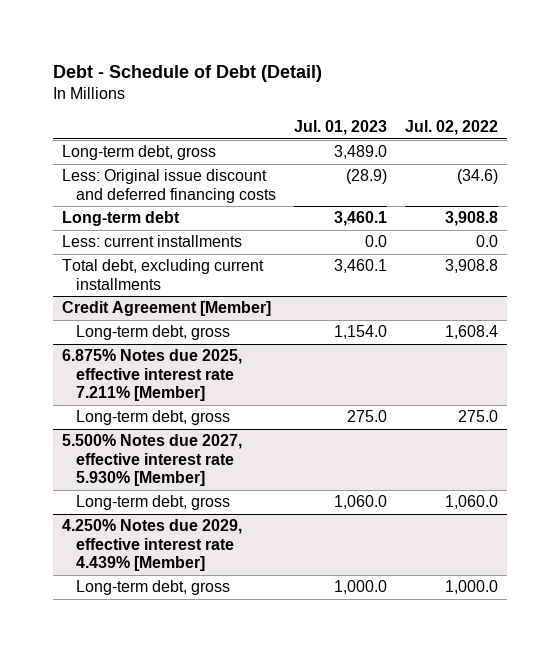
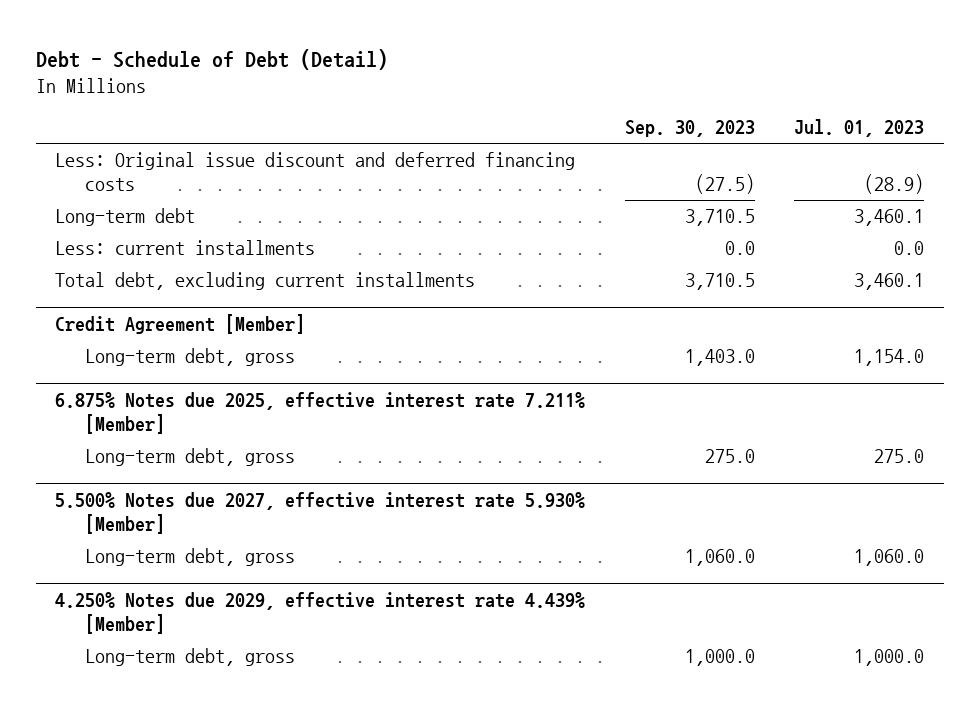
[404,120,498,136] Jul. 02, 2022 -> none
none -> [624,120,755,138] Sep. 30, 2023
[62,145,217,161] Long-term debt, gross -> none

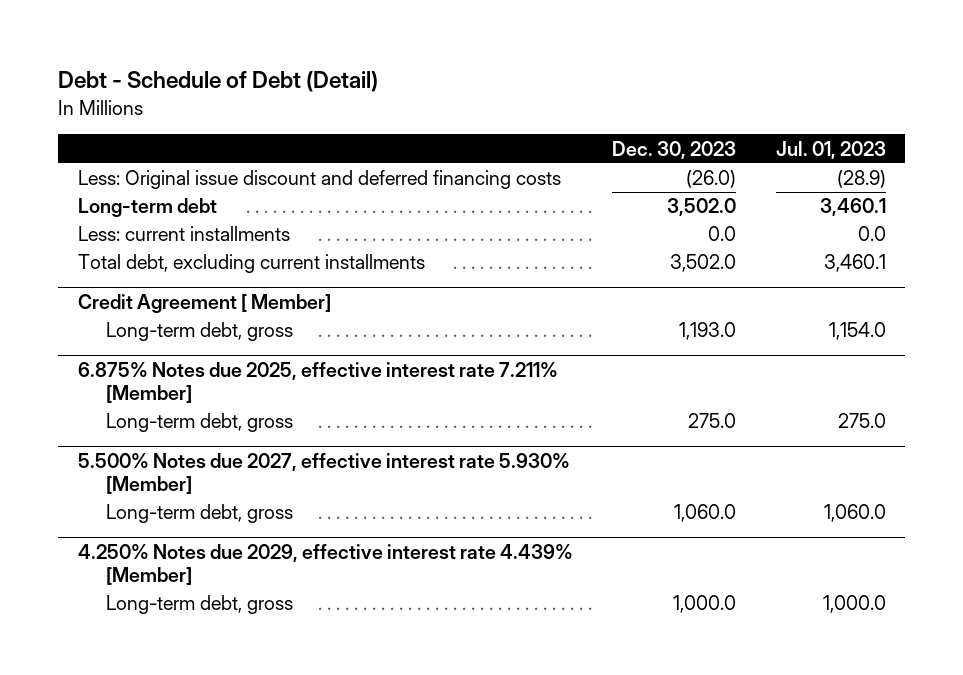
[624,120,755,138] Sep. 30, 2023 -> none
none -> [612,140,737,159] Dec. 30, 2023
[55,314,306,335] Credit Agreement [Member] -> [77,294,331,314] Credit Agreement [ Member]

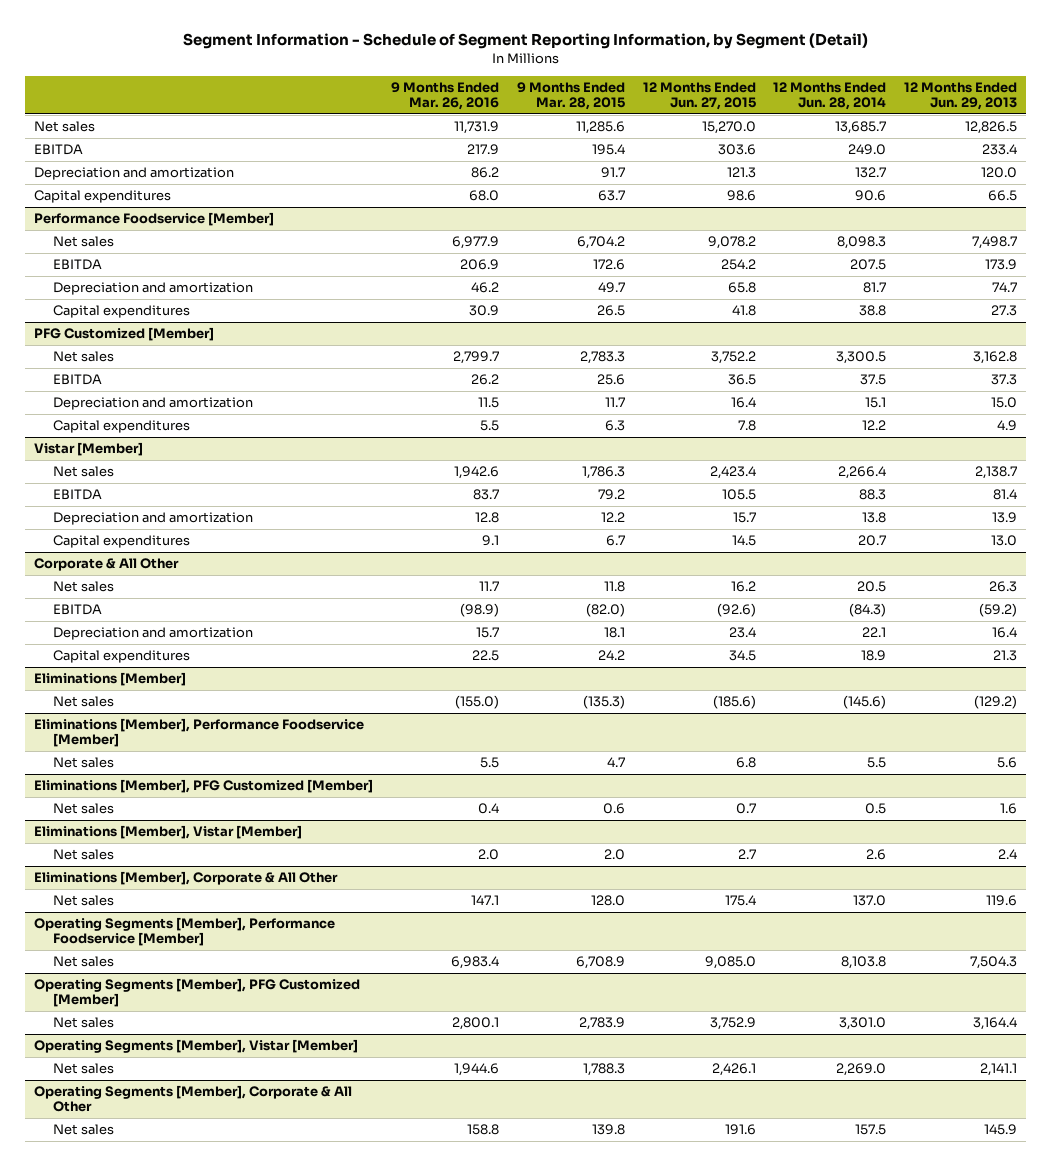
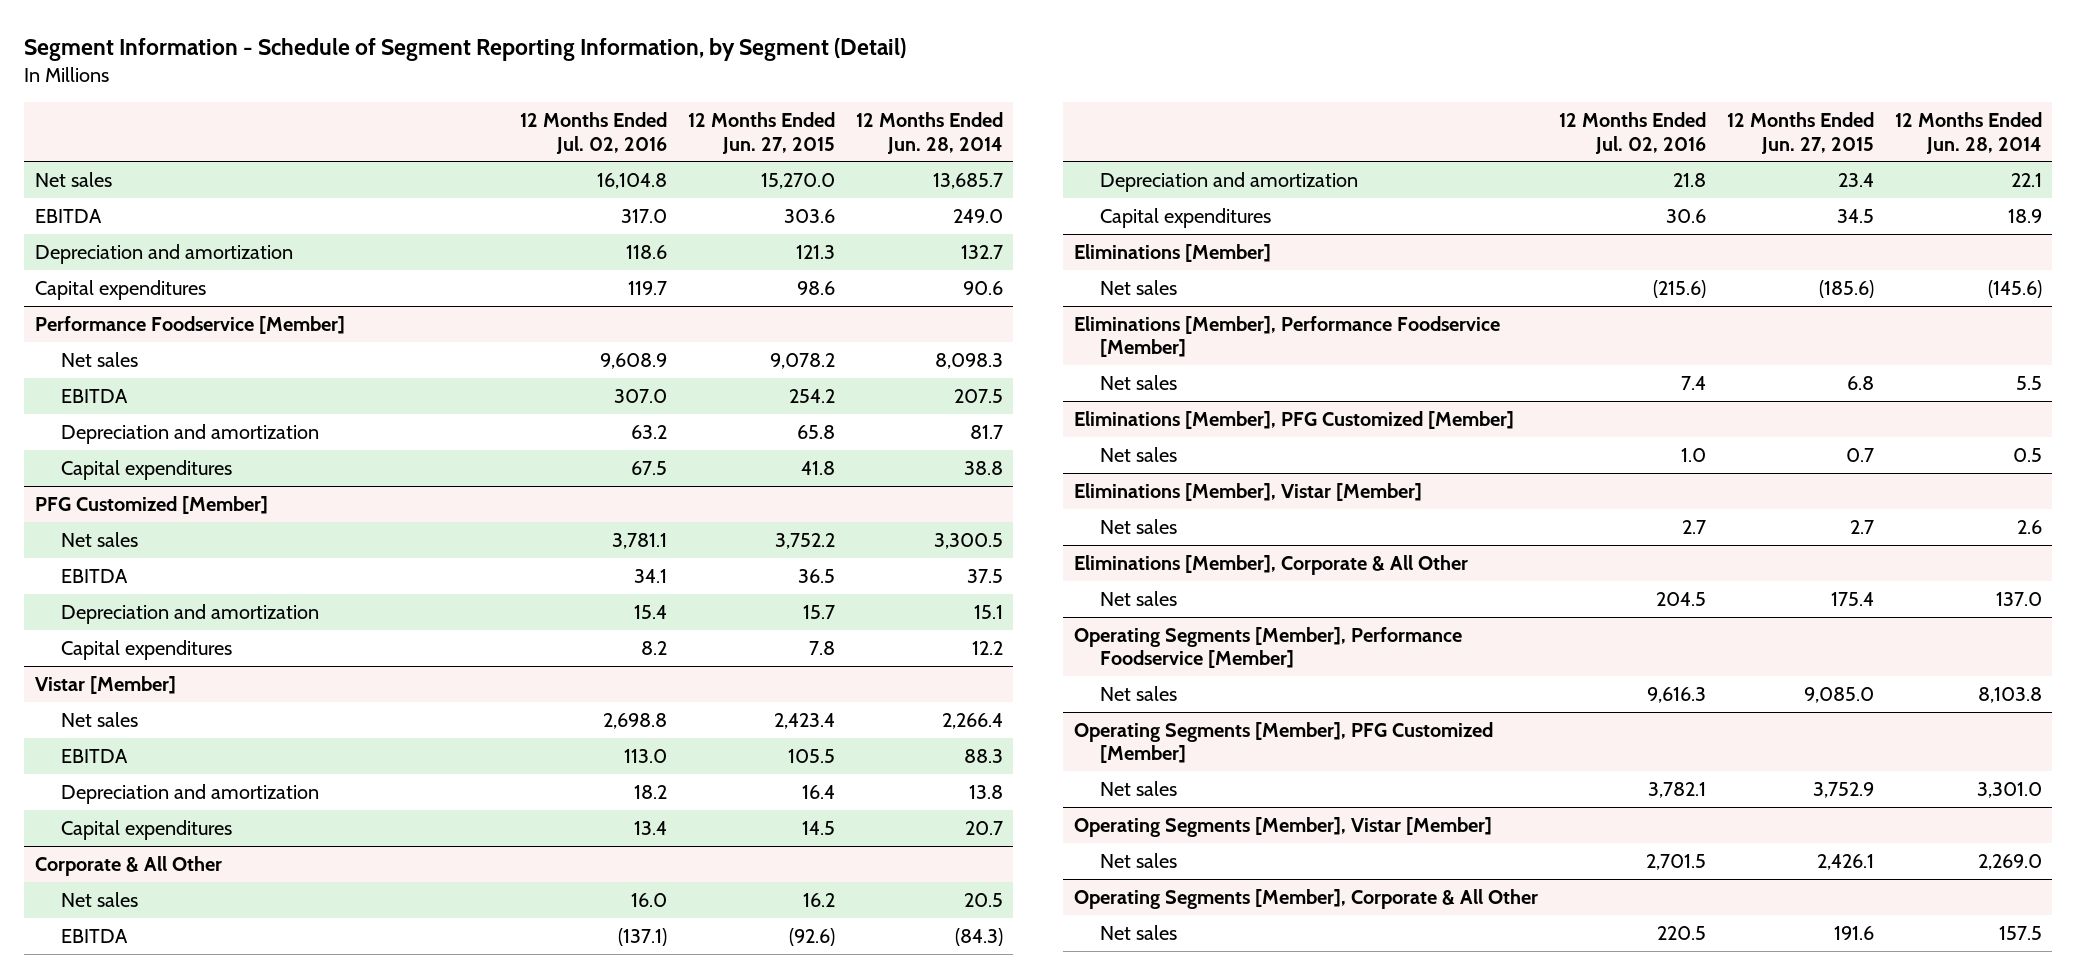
[391,81,500,110] 9 Months Ended Mar. 26, 2016 -> none
[516,81,625,110] 9 Months Ended Mar. 28, 2015 -> none
[903,81,1017,110] 12 Months Ended Jun. 29, 2013 -> none
none -> [519,111,667,154] 12 Months Ended Jul. 02, 2016
[730,397,756,409] 16.4 -> [802,604,835,619] 15.7
[732,512,756,524] 15.7 -> [801,784,835,799] 16.4

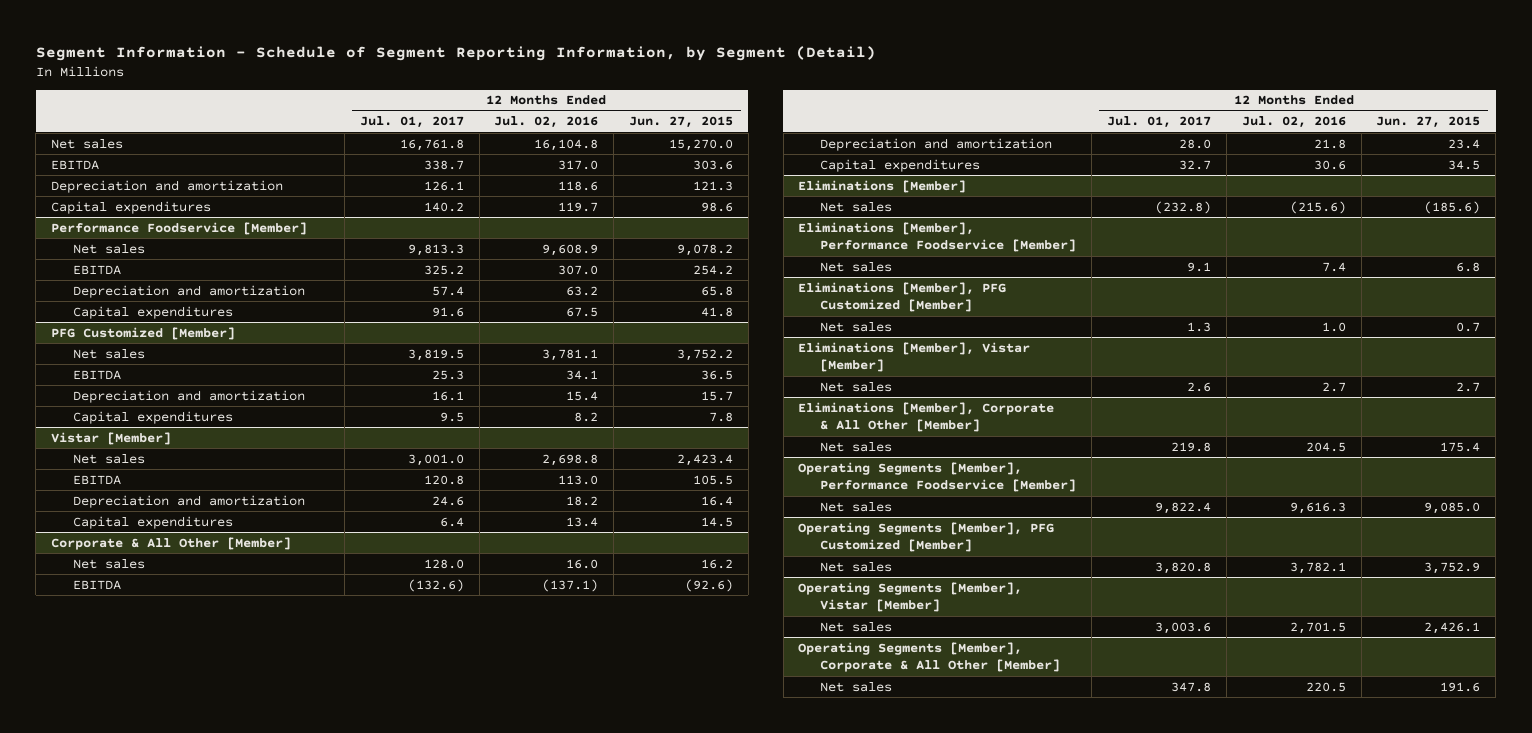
[855,111,1003,154] 12 Months Ended Jun. 28, 2014 -> none
none -> [359,116,464,129] Jul. 01, 2017
[34,855,222,876] Corporate & All Other -> [51,536,292,550] Corporate & All Other [Member]
[1073,554,1468,575] Eliminations [Member], Corporate & All Other -> [798,401,1055,433] Eliminations [Member], Corporate & All Other [Member]
[1073,888,1538,909] Operating Segments [Member], Corporate & All Other -> [798,641,1061,673] Operating Segments [Member], Corporate & All Other [Member]

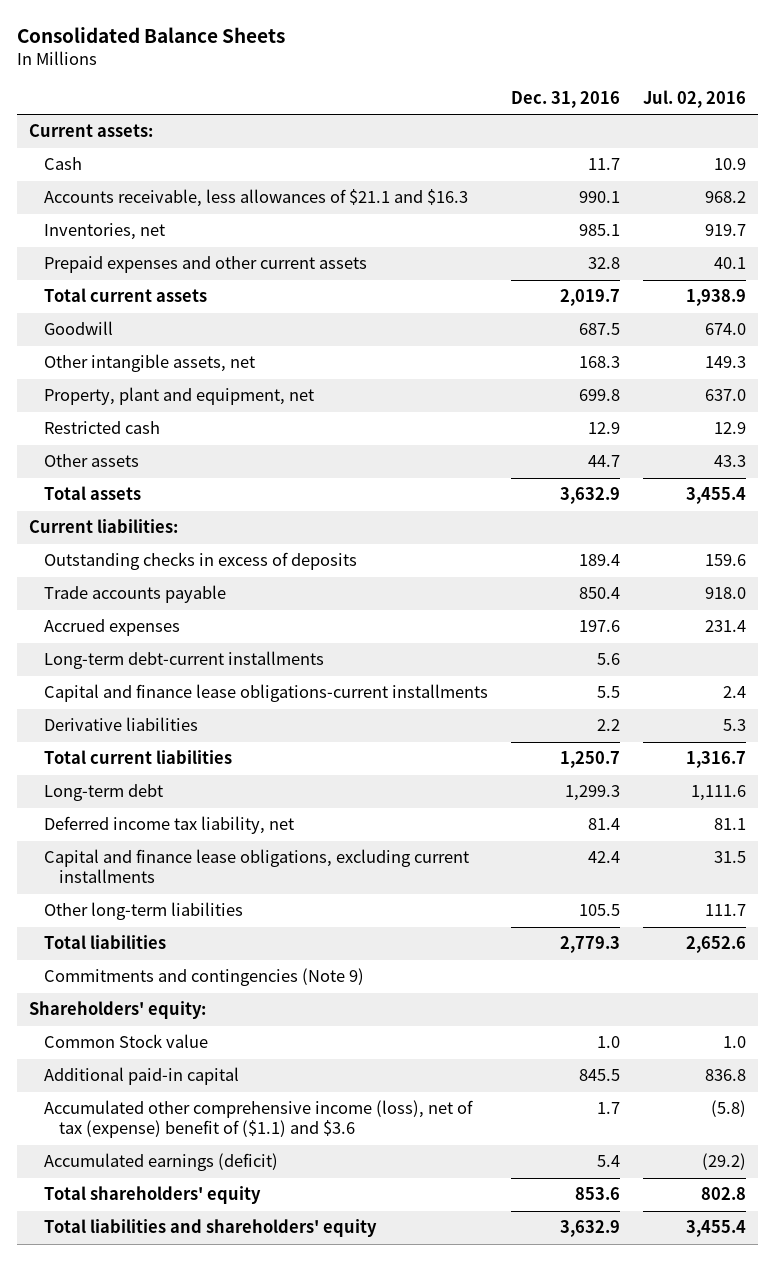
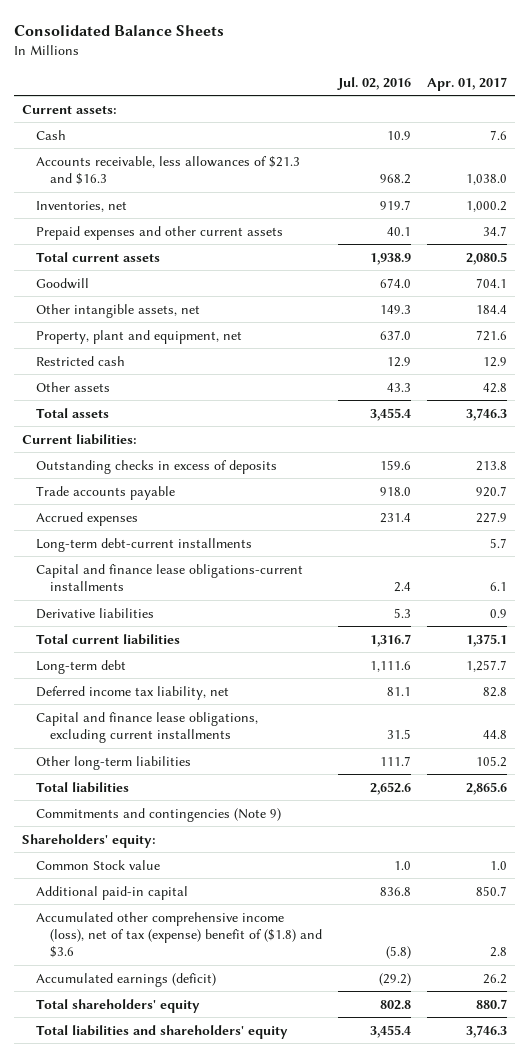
[510,90,620,108] Dec. 31, 2016 -> none
none -> [427,76,508,91] Apr. 01, 2017
[43,189,468,208] Accounts receivable, less allowances of $21.1 and $16.3 -> [36,155,301,185] Accounts receivable, less allowances of $21.3 and $16.3
[43,1100,473,1139] Accumulated other comprehensive income (loss), net of tax (expense) benefit of ($1.1) and $3.6 -> [36,911,322,959] Accumulated other comprehensive income (loss), net of tax (expense) benefit of ($1.8) and $3.6

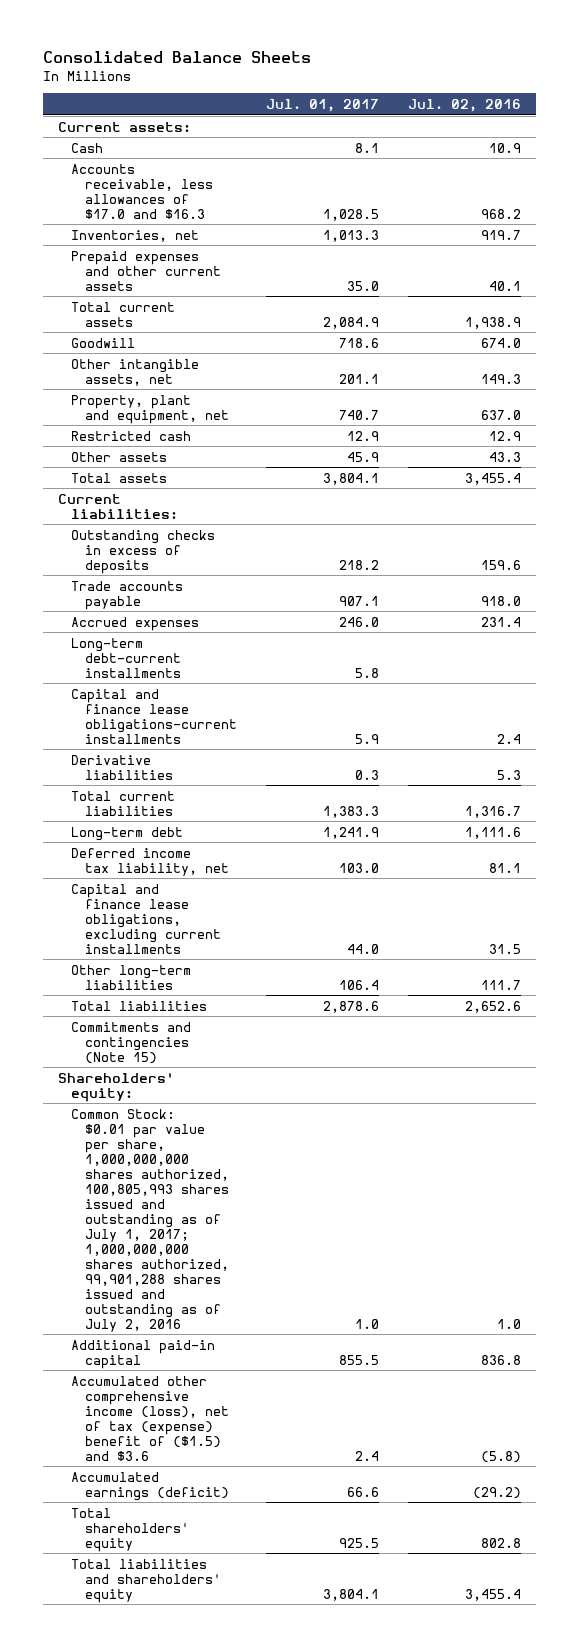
[427,76,508,91] Apr. 01, 2017 -> none
none -> [265,98,379,112] Jul. 01, 2017
[36,155,301,185] Accounts receivable, less allowances of $21.3 and $16.3 -> [71,163,213,219] Accounts receivable, less allowances of $17.0 and $16.3
[36,807,282,822] Commitments and contingencies (Note 9) -> [71,1021,192,1064] Commitments and contingencies (Note 15)
[36,859,161,870] Common Stock value -> [71,1108,229,1332] Common Stock: $0.01 par value per share, 1,000,000,000 shares authorized, 100,805,993 shares issued and outstanding as of July 1, 2017; 1,000,000,000 shares authorized, 99,901,288 shares issued and outstanding as of July 2, 2016
[36,911,322,959] Accumulated other comprehensive income (loss), net of tax (expense) benefit of ($1.8) and $3.6 -> [71,1375,229,1461] Accumulated other comprehensive income (loss), net of tax (expense) benefit of ($1.5) and $3.6

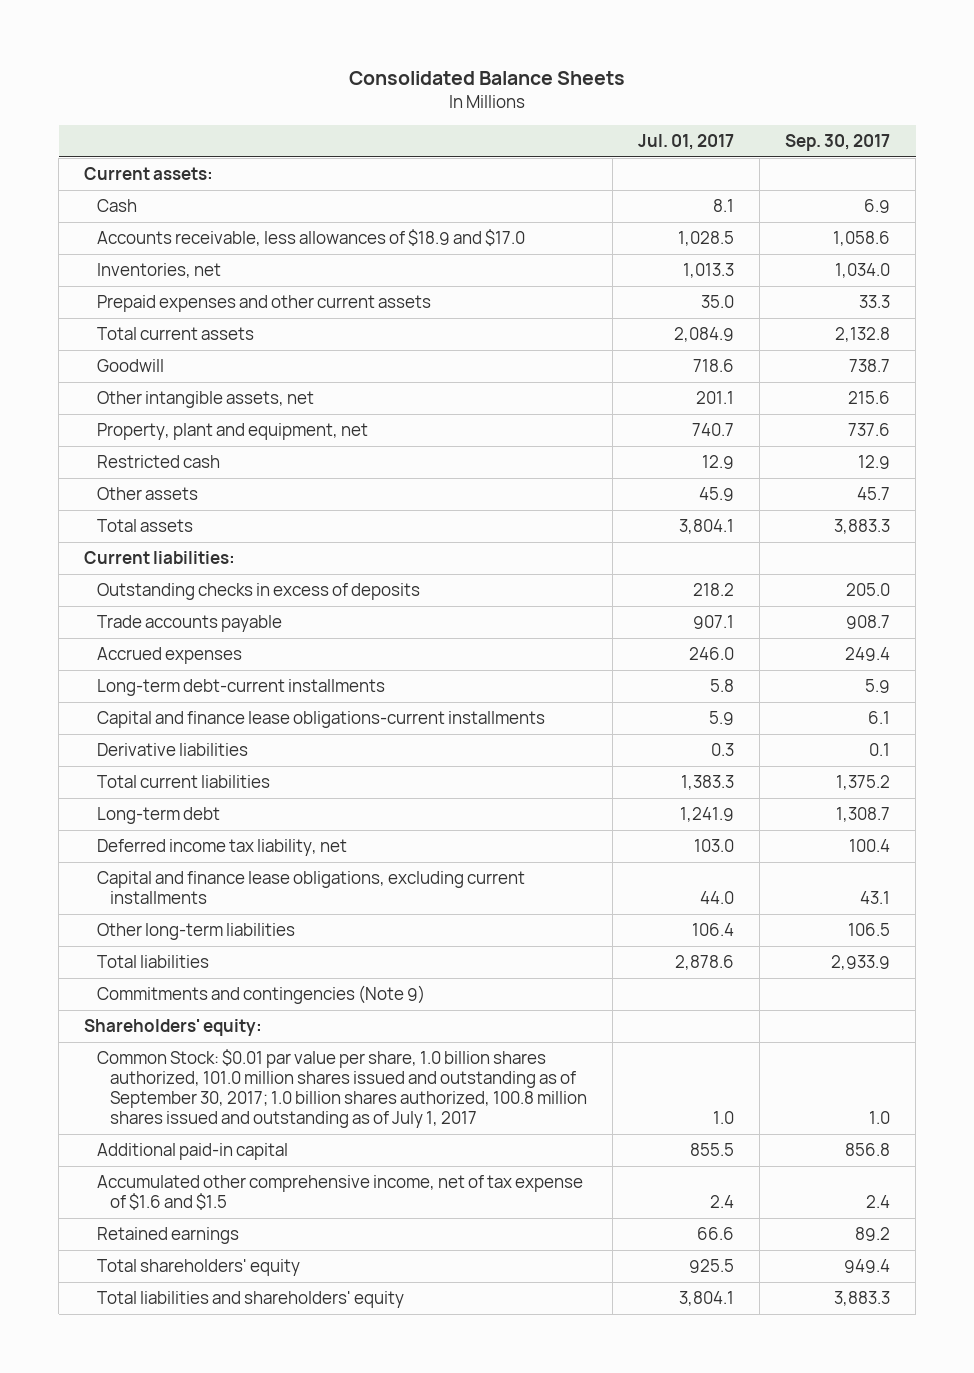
[407,98,521,112] Jul. 02, 2016 -> none
none -> [785,134,891,152] Sep. 30, 2017
[71,163,213,219] Accounts receivable, less allowances of $17.0 and $16.3 -> [97,228,526,246] Accounts receivable, less allowances of $18.9 and $17.0
[71,1021,192,1064] Commitments and contingencies (Note 15) -> [97,984,426,1004] Commitments and contingencies (Note 9)
[71,1108,229,1332] Common Stock: $0.01 par value per share, 1,000,000,000 shares authorized, 100,805,993 shares issued and outstanding as of July 1, 2017; 1,000,000,000 shares authorized, 99,901,288 shares issued and outstanding as of July 2, 2016 -> [97,1048,588,1129] Common Stock: $0.01 par value per share, 1.0 billion shares authorized, 101.0 million shares issued and outstanding as of September 30, 2017; 1.0 billion shares authorized, 100.8 million shares issued and outstanding as of July 1, 2017
[71,1375,229,1461] Accumulated other comprehensive income (loss), net of tax (expense) benefit of ($1.5) and $3.6 -> [97,1174,584,1211] Accumulated other comprehensive income, net of tax expense of $1.6 and $1.5
[71,1471,229,1501] Accumulated earnings (deficit) -> [97,1226,240,1244] Retained earnings

